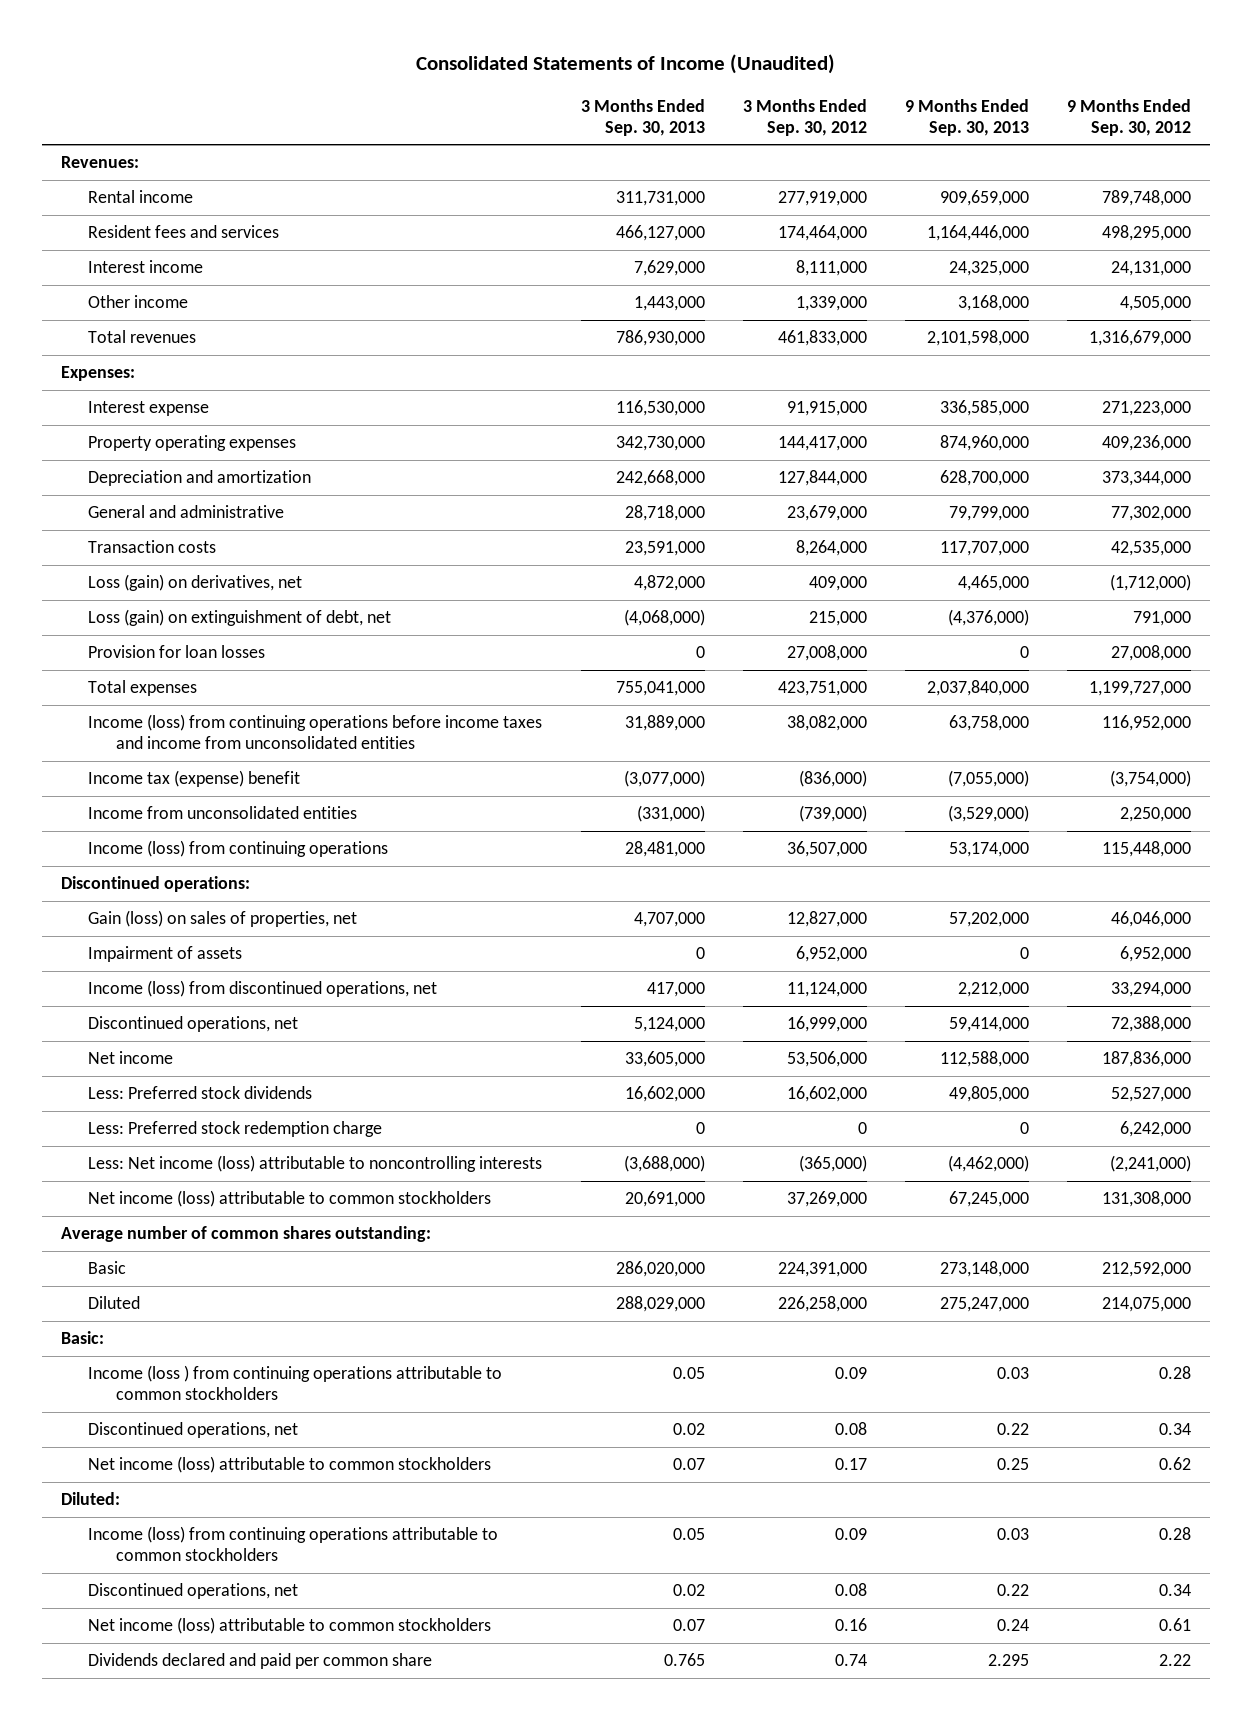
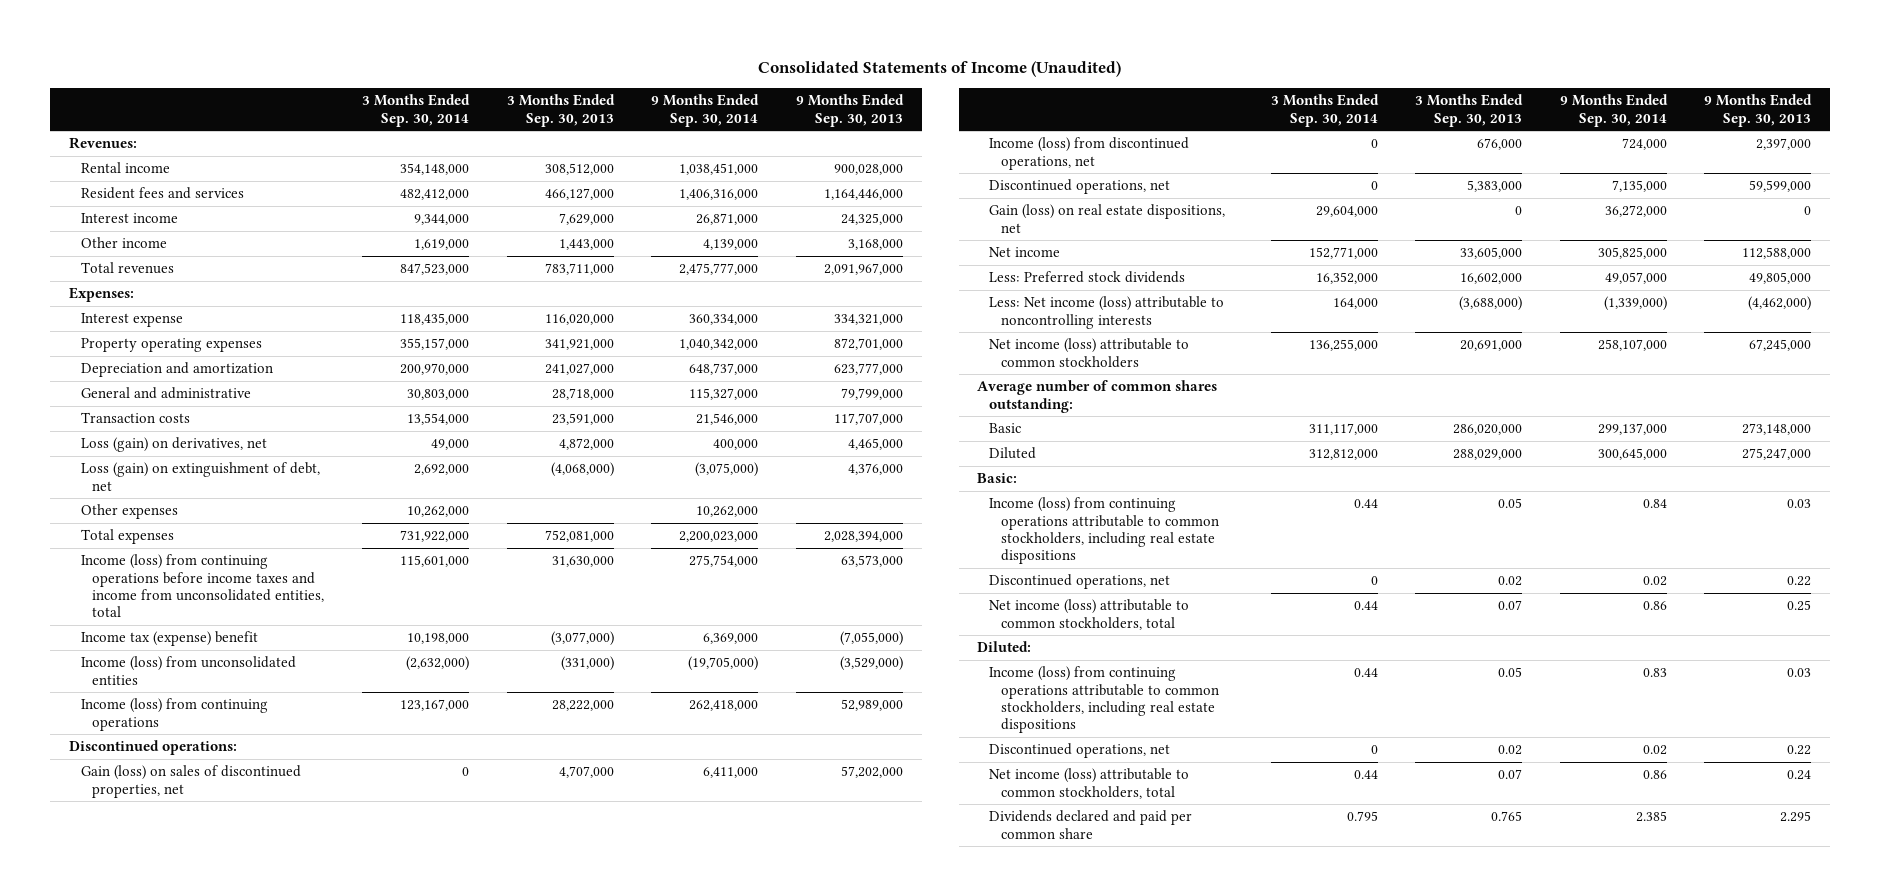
[742,98,867,136] 3 Months Ended Sep. 30, 2012 -> none
[1066,98,1191,136] 9 Months Ended Sep. 30, 2012 -> none
none -> [362,94,471,127] 3 Months Ended Sep. 30, 2014
none -> [651,94,760,127] 9 Months Ended Sep. 30, 2014
[615,191,705,207] 311,731,000 -> [544,163,614,176] 308,512,000
[939,190,1029,207] 909,659,000 -> [833,164,903,176] 900,028,000
[615,330,705,347] 786,930,000 -> [544,263,614,276] 783,711,000
[926,330,1029,347] 2,101,598,000 -> [823,263,903,276] 2,091,967,000
[615,400,705,417] 116,530,000 -> [544,314,614,326] 116,020,000
[939,400,1029,417] 336,585,000 -> [833,314,903,326] 334,321,000
[615,436,705,452] 342,730,000 -> [544,339,614,351] 341,921,000
[939,435,1029,452] 874,960,000 -> [833,338,903,351] 872,701,000
[615,470,705,487] 242,668,000 -> [544,363,614,376] 241,027,000
[939,470,1029,487] 628,700,000 -> [833,363,903,376] 623,777,000
[88,645,266,659] Provision for loan losses -> none
[947,609,1029,627] (4,376,000) -> [847,463,903,476] 4,376,000
none -> [80,504,178,520] Other expenses
[615,681,705,697] 755,041,000 -> [544,530,614,543] 752,081,000
[926,680,1029,697] 2,037,840,000 -> [823,531,903,543] 2,028,394,000
[88,714,543,750] Income (loss) from continuing operations before income taxes and income from unconsolidated entities -> [80,554,325,618] Income (loss) from continuing operations before income taxes and income from unconsolidated entities, total
[624,715,705,732] 31,889,000 -> [551,556,614,568] 31,630,000
[948,715,1029,732] 63,758,000 -> [840,555,903,568] 63,573,000
[88,806,358,820] Income from unconsolidated entities -> [80,656,296,685] Income (loss) from unconsolidated entities
[624,841,705,858] 28,481,000 -> [551,700,614,712] 28,222,000
[948,842,1029,858] 53,174,000 -> [840,699,903,712] 52,989,000
[88,946,243,963] Impairment of assets -> none
[88,910,358,928] Gain (loss) on sales of properties, net -> [80,765,301,798] Gain (loss) on sales of discontinued properties, net
[646,982,705,998] 417,000 -> [1477,138,1523,151] 676,000
[957,982,1029,998] 2,212,000 -> [1756,138,1812,151] 2,397,000
[633,1017,705,1033] 5,124,000 -> [1467,180,1523,193] 5,383,000
[948,1017,1029,1033] 59,414,000 -> [1749,180,1812,193] 59,599,000
none -> [989,204,1226,233] Gain (loss) on real estate dispositions, net
[88,1121,383,1138] Less: Preferred stock redemption charge -> none
[88,1365,503,1401] Income (loss ) from continuing operations attributable to common stockholders -> [989,497,1219,565] Income (loss) from continuing operations attributable to common stockholders, including real estate dispositions
[88,1456,492,1474] Net income (loss) attributable to common stockholders -> [989,599,1190,630] Net income (loss) attributable to common stockholders, total
[88,1526,499,1562] Income (loss) from continuing operations attributable to common stockholders -> [989,666,1219,734] Income (loss) from continuing operations attributable to common stockholders, including real estate dispositions
[88,1617,492,1635] Net income (loss) attributable to common stockholders -> [989,768,1190,799] Net income (loss) attributable to common stockholders, total

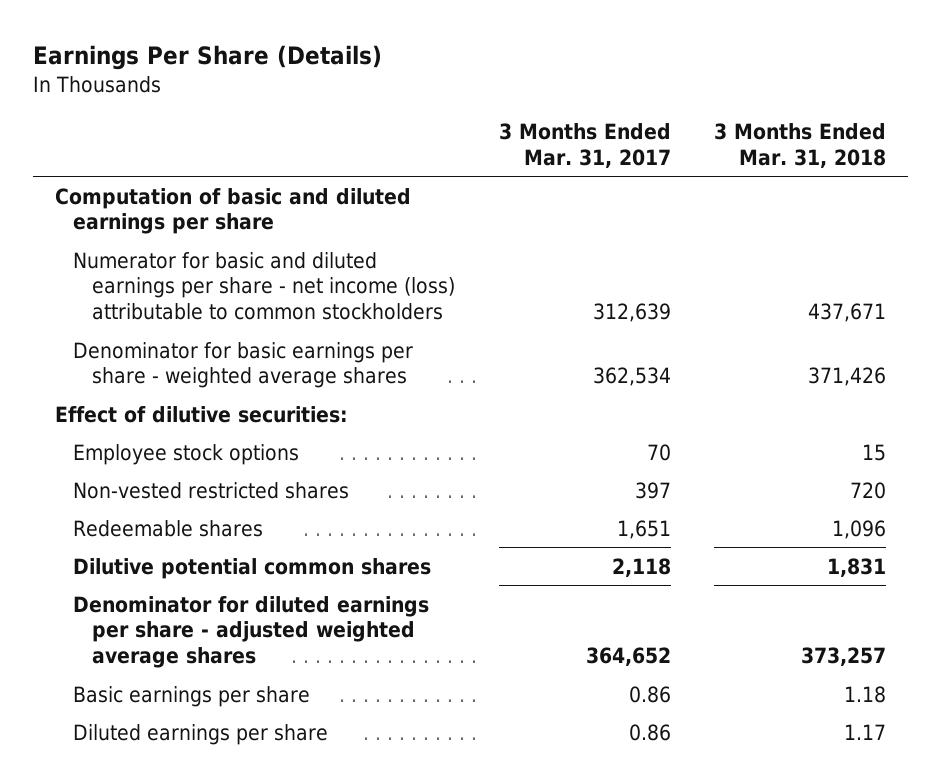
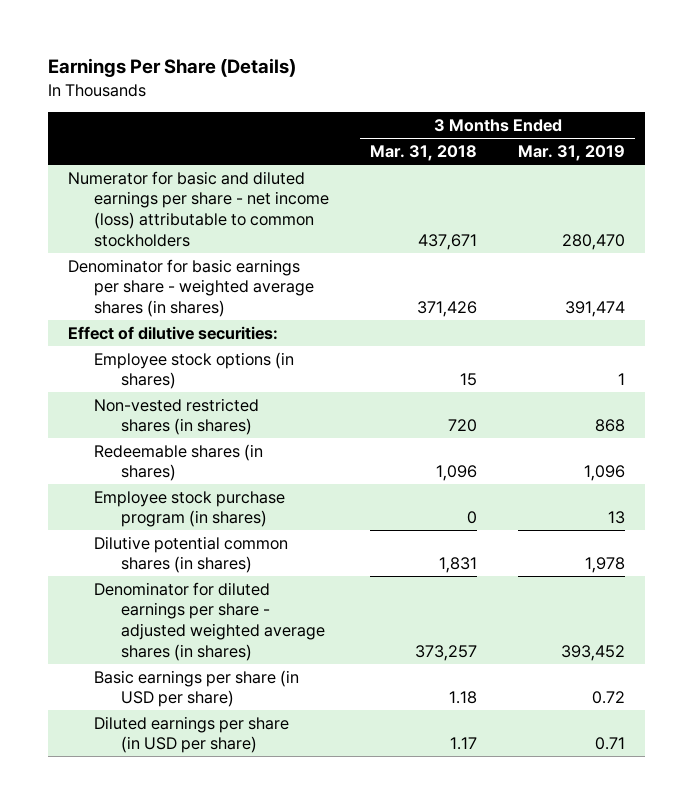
[498,122,671,168] 3 Months Ended Mar. 31, 2017 -> none
none -> [518,145,626,162] Mar. 31, 2019
[54,187,411,235] Computation of basic and diluted earnings per share -> none
[73,341,414,389] Denominator for basic earnings per share - weighted average shares -> [68,258,315,318] Denominator for basic earnings per share - weighted average shares (in shares)
[73,443,300,465] Employee stock options -> [94,351,295,390] Employee stock options (in shares)
[73,481,350,499] Non-vested restricted shares -> [94,397,260,436] Non-vested restricted shares (in shares)
[73,519,264,537] Redeemable shares -> [94,443,264,482] Redeemable shares (in shares)
none -> [94,490,286,528] Employee stock purchase program (in shares)
[73,557,432,579] Dilutive potential common shares -> [94,535,289,574] Dilutive potential common shares (in shares)
[73,595,430,669] Denominator for diluted earnings per share - adjusted weighted average shares -> [94,581,325,661] Denominator for diluted earnings per share - adjusted weighted average shares (in shares)
[73,685,311,707] Basic earnings per share -> [94,669,300,708] Basic earnings per share (in USD per share)
[73,723,329,745] Diluted earnings per share -> [94,715,290,754] Diluted earnings per share (in USD per share)

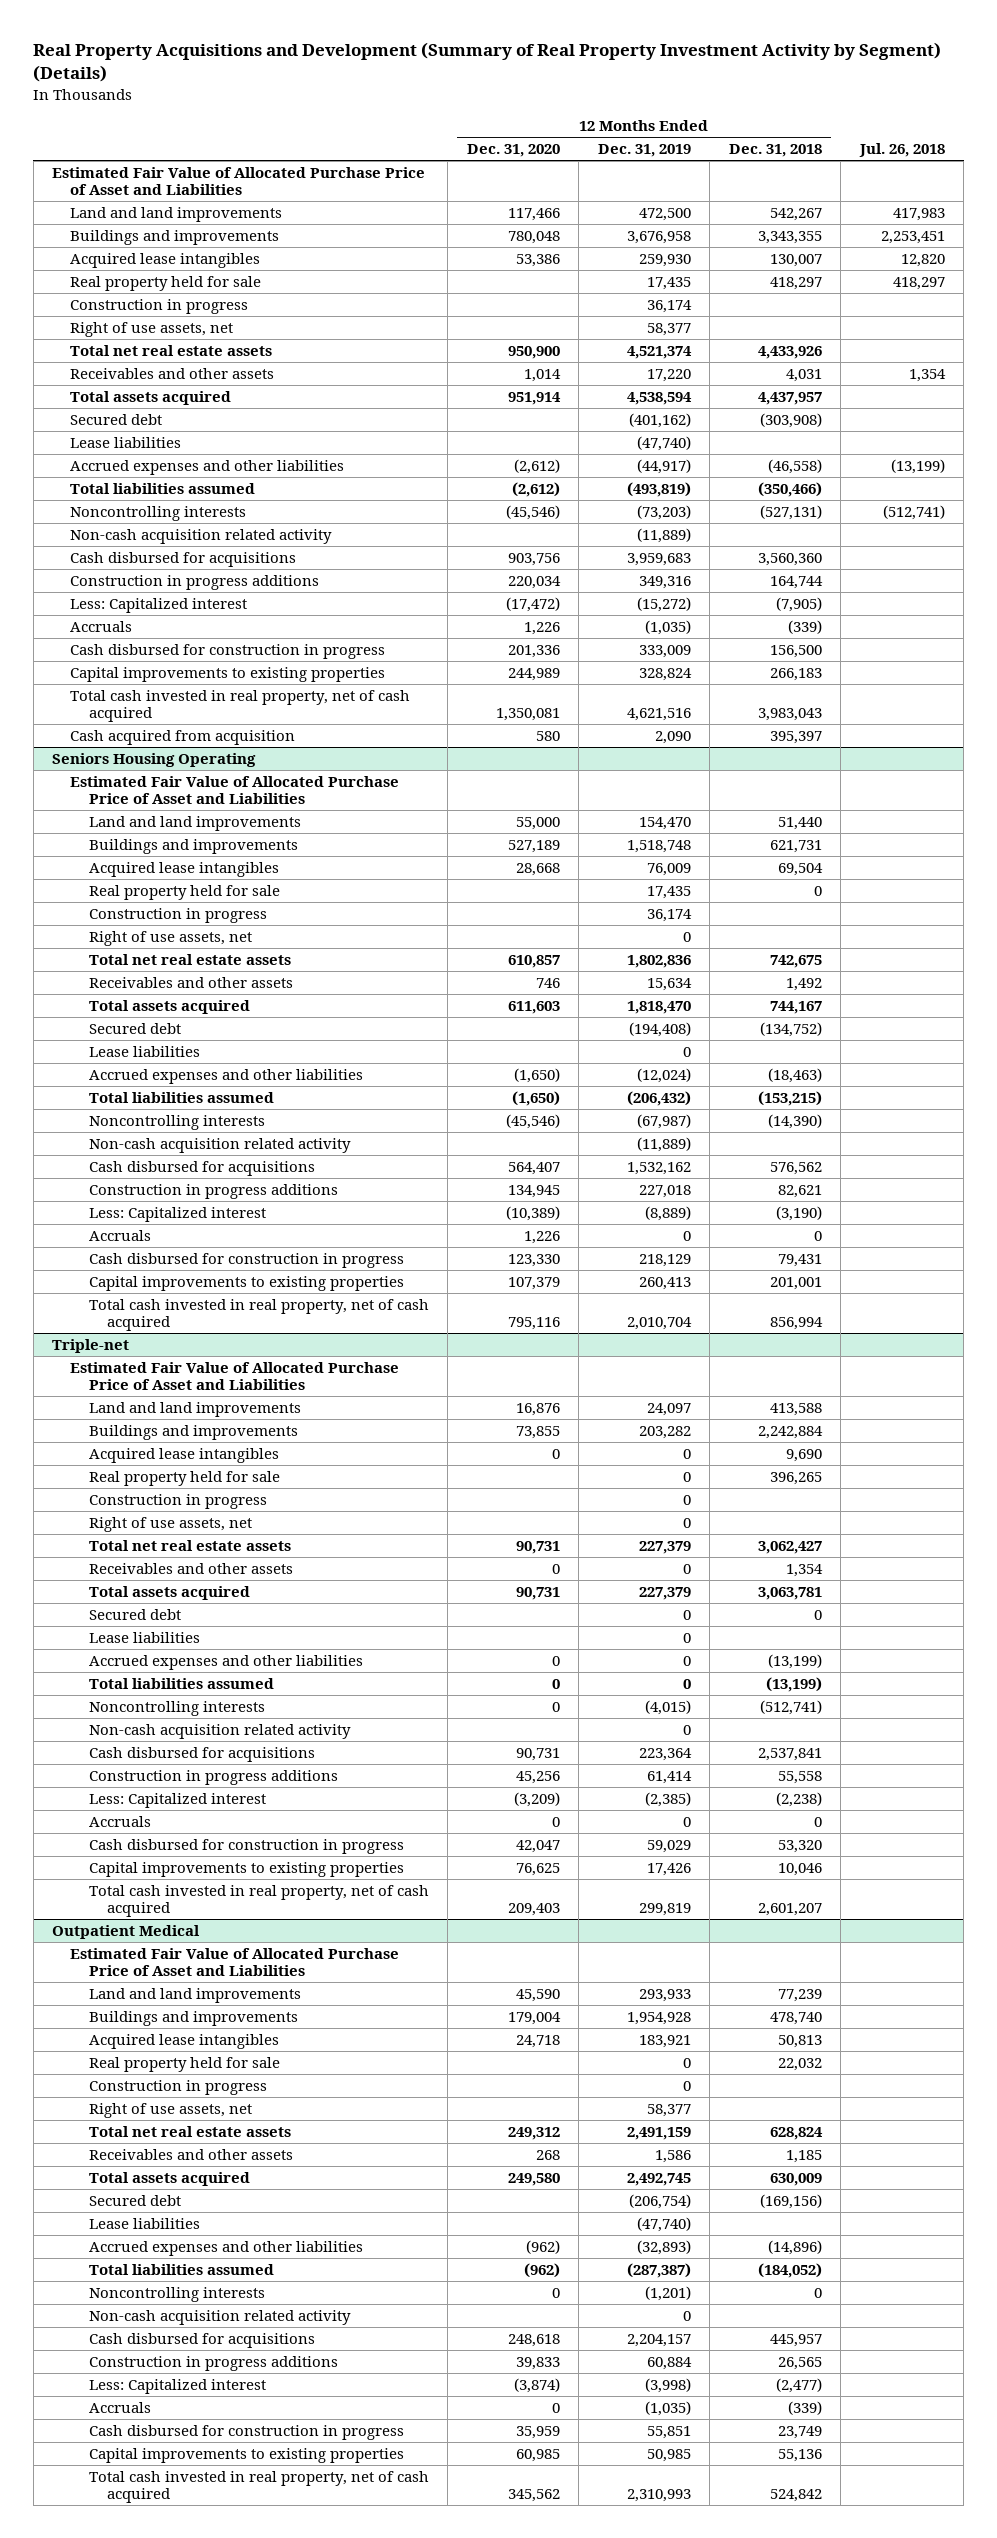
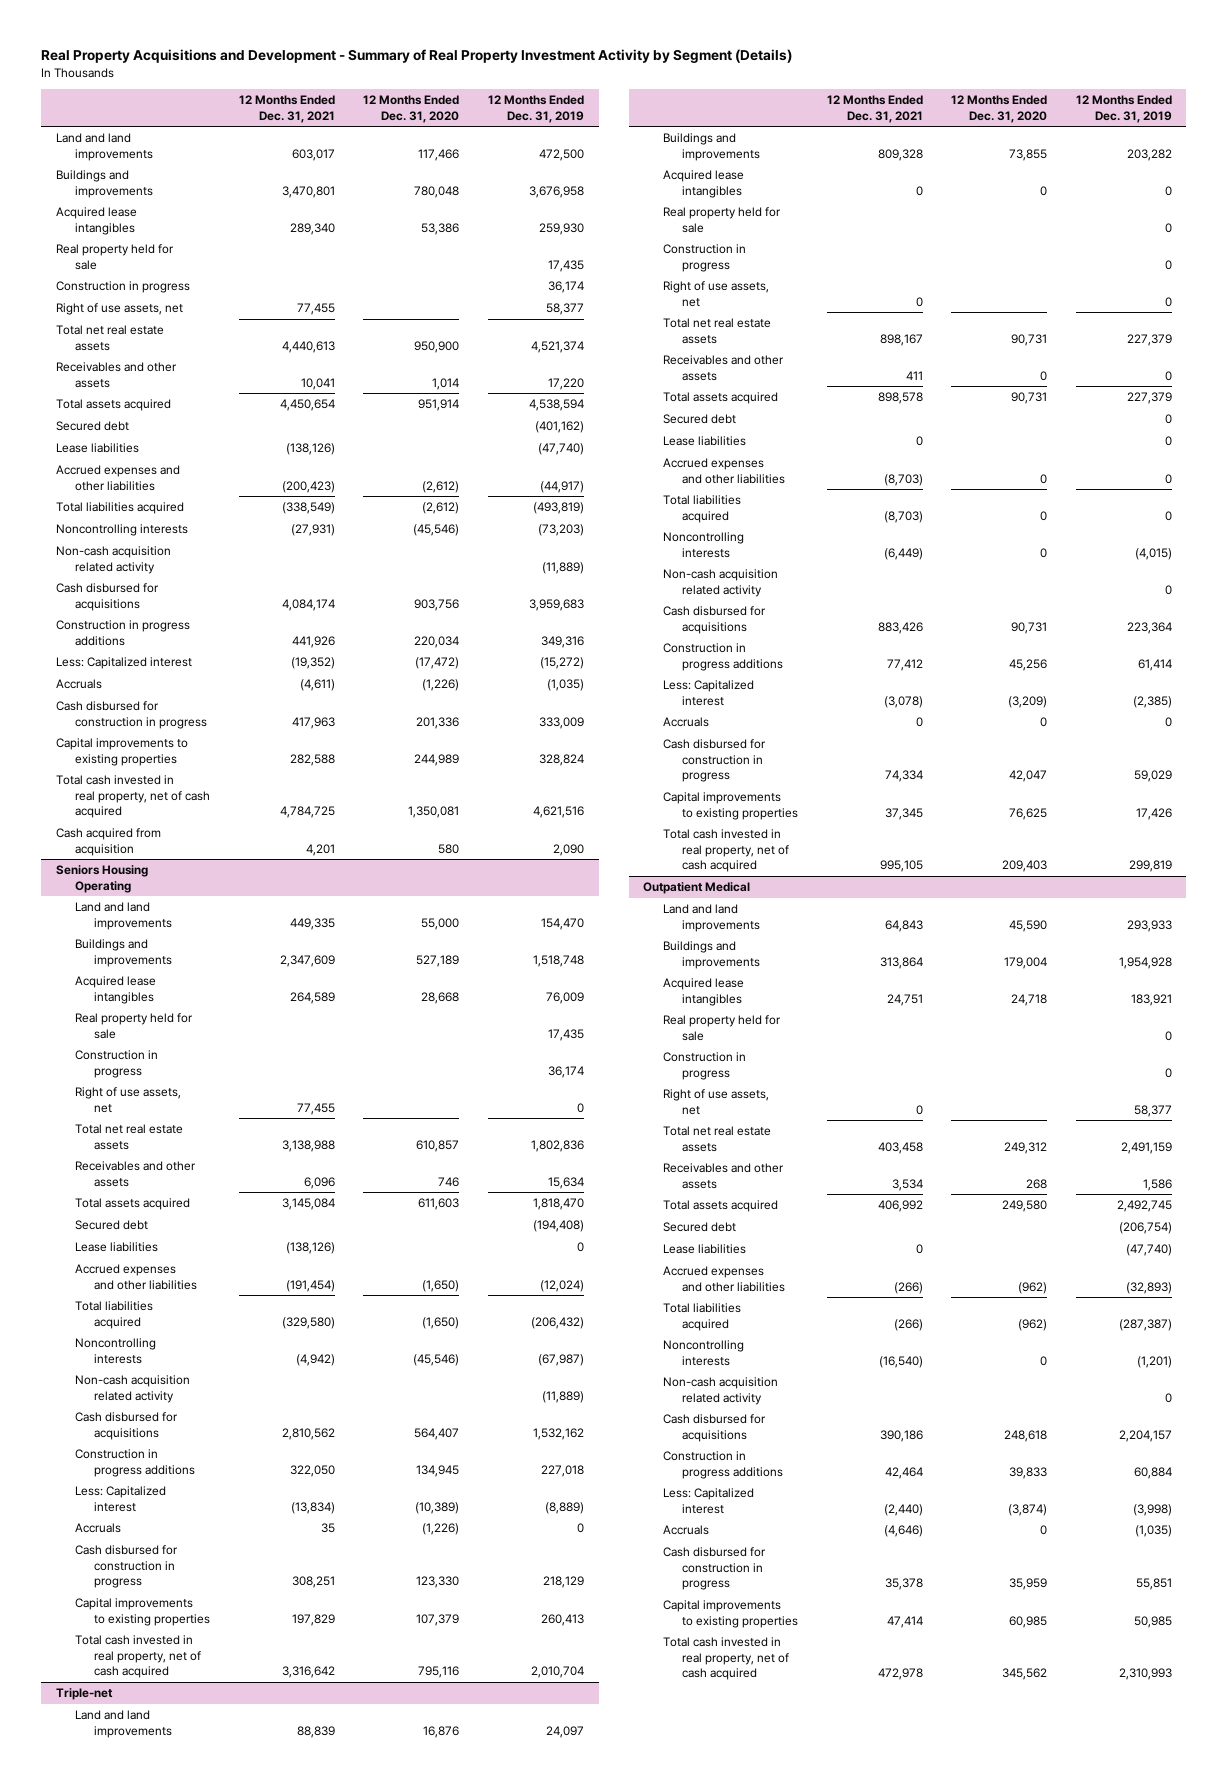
[33,42,942,83] Real Property Acquisitions and Development (Summary of Real Property Investment Activity by Segment) (Details) -> [41,49,793,64] Real Property Acquisitions and Development - Summary of Real Property Investment Activity by Segment (Details)
[728,144,822,158] Dec. 31, 2018 -> none
[858,143,945,158] Jul. 26, 2018 -> none
none -> [238,95,335,123] 12 Months Ended Dec. 31, 2021
[52,166,426,196] Estimated Fair Value of Allocated Purchase Price of Asset and Liabilities -> none
[70,482,256,494] Total liabilities assumed -> [55,502,184,515] Total liabilities acquired
[523,621,560,635] 1,226 -> [422,679,460,692] (1,226)
[70,775,400,805] Estimated Fair Value of Allocated Purchase Price of Asset and Liabilities -> none
[88,1091,274,1103] Total liabilities assumed -> [74,1301,153,1329] Total liabilities acquired
[523,1230,560,1244] 1,226 -> [422,1523,460,1536] (1,226)
[70,1361,400,1391] Estimated Fair Value of Allocated Purchase Price of Asset and Liabilities -> none
[88,1677,274,1689] Total liabilities assumed -> [662,495,741,523] Total liabilities acquired
[70,1947,400,1977] Estimated Fair Value of Allocated Purchase Price of Asset and Liabilities -> none
[88,2263,274,2275] Total liabilities assumed -> [662,1303,741,1331] Total liabilities acquired

